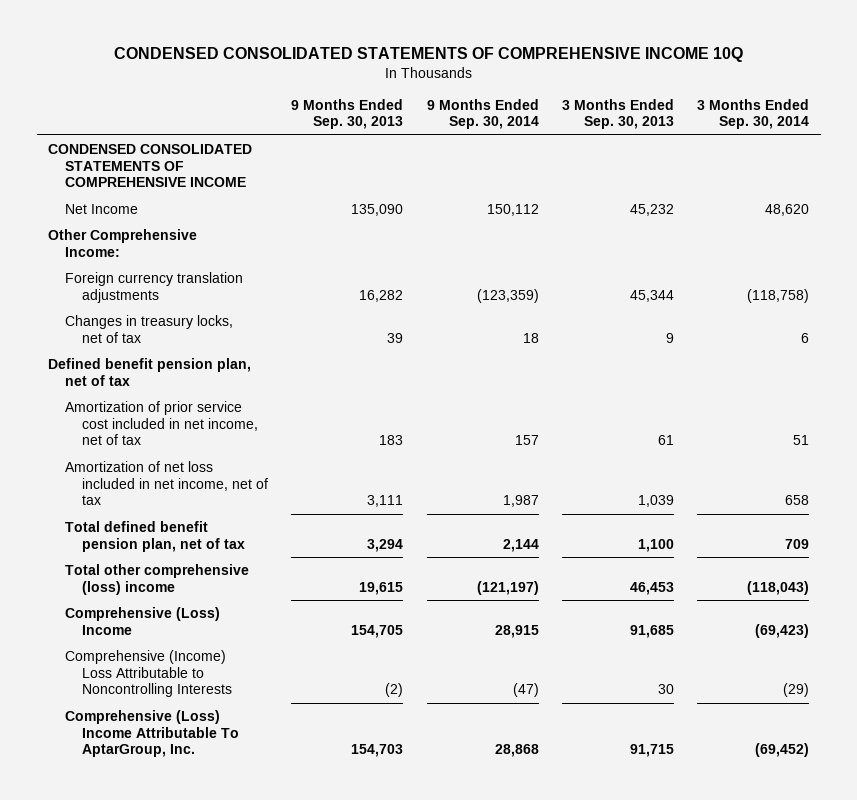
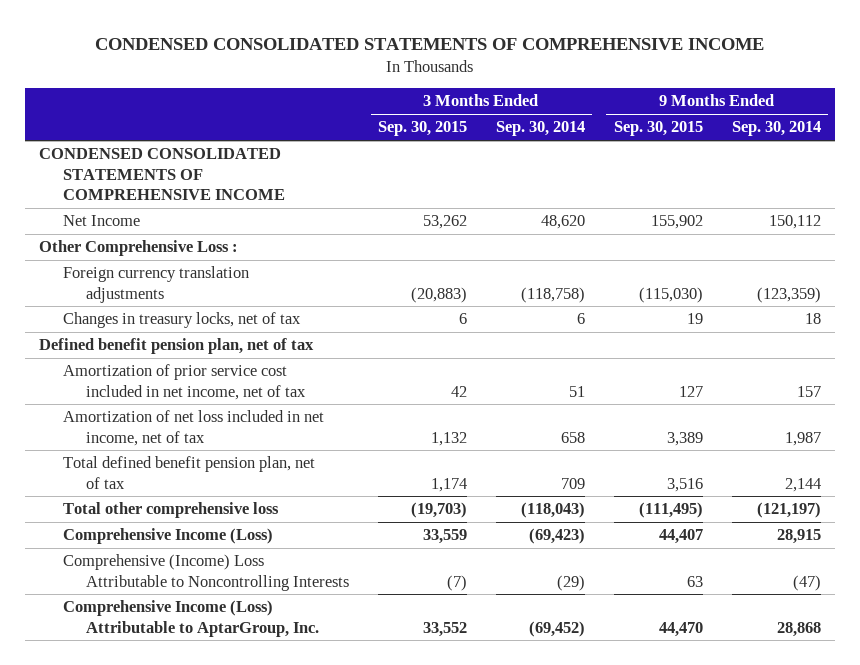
[113,46,743,62] CONDENSED CONSOLIDATED STATEMENTS OF COMPREHENSIVE INCOME 10Q -> [94,37,764,50] CONDENSED CONSOLIDATED STATEMENTS OF COMPREHENSIVE INCOME
[291,98,404,130] 9 Months Ended Sep. 30, 2013 -> none
[561,98,674,130] 3 Months Ended Sep. 30, 2013 -> none
none -> [377,121,467,137] Sep. 30, 2015
none -> [613,121,703,137] Sep. 30, 2015
[48,229,198,257] Other Comprehensive Income: -> [39,240,239,257] Other Comprehensive Loss :
[65,564,250,595] Total other comprehensive (loss) income -> [62,502,279,519] Total other comprehensive loss
[65,607,221,635] Comprehensive (Loss) Income -> [62,528,273,545] Comprehensive Income (Loss)
[65,710,240,758] Comprehensive (Loss) Income Attributable To AptarGroup, Inc. -> [62,600,319,637] Comprehensive Income (Loss) Attributable to AptarGroup, Inc.

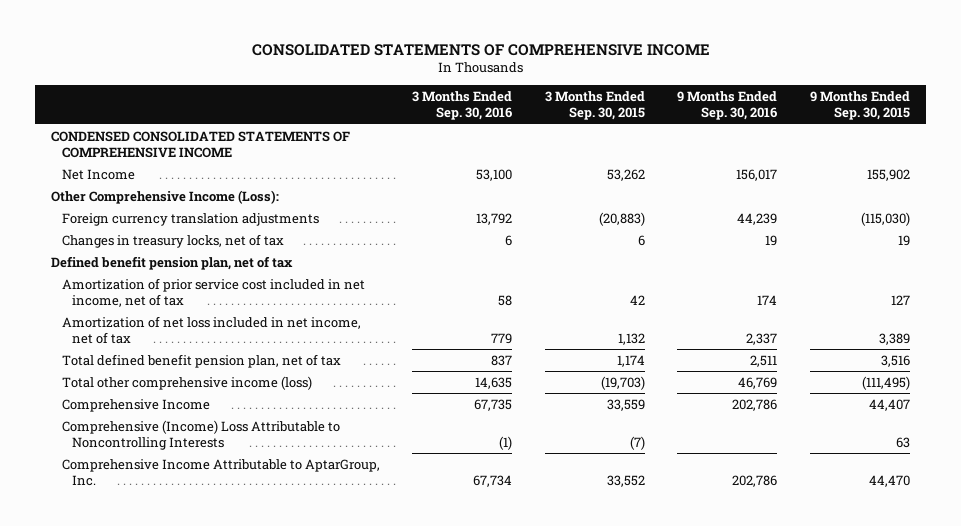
[94,37,764,50] CONDENSED CONSOLIDATED STATEMENTS OF COMPREHENSIVE INCOME -> [251,43,710,56] CONSOLIDATED STATEMENTS OF COMPREHENSIVE INCOME
[495,121,585,137] Sep. 30, 2014 -> none
[731,121,821,137] Sep. 30, 2014 -> none
none -> [412,91,513,121] 3 Months Ended Sep. 30, 2016
none -> [677,91,778,121] 9 Months Ended Sep. 30, 2016
[39,240,239,257] Other Comprehensive Loss : -> [51,189,280,204] Other Comprehensive Income (Loss):
[62,502,279,519] Total other comprehensive loss -> [61,375,312,390] Total other comprehensive income (loss)
[62,528,273,545] Comprehensive Income (Loss) -> [61,398,210,412] Comprehensive Income
[62,600,319,637] Comprehensive Income (Loss) Attributable to AptarGroup, Inc. -> [61,458,380,486] Comprehensive Income Attributable to AptarGroup, Inc.

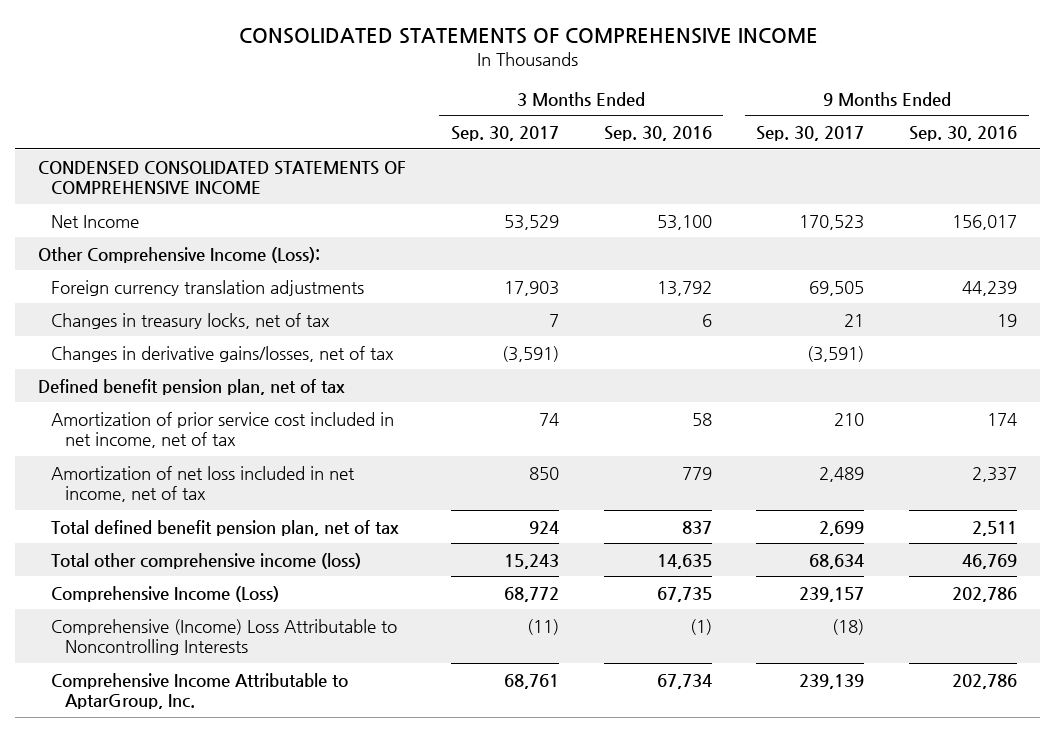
[544,91,645,121] 3 Months Ended Sep. 30, 2015 -> none
[809,91,910,121] 9 Months Ended Sep. 30, 2015 -> none
none -> [450,126,559,142] Sep. 30, 2017
none -> [756,126,865,142] Sep. 30, 2017
none -> [51,345,395,362] Changes in derivative gains/losses, net of tax
[61,398,210,412] Comprehensive Income -> [51,585,280,602] Comprehensive Income (Loss)

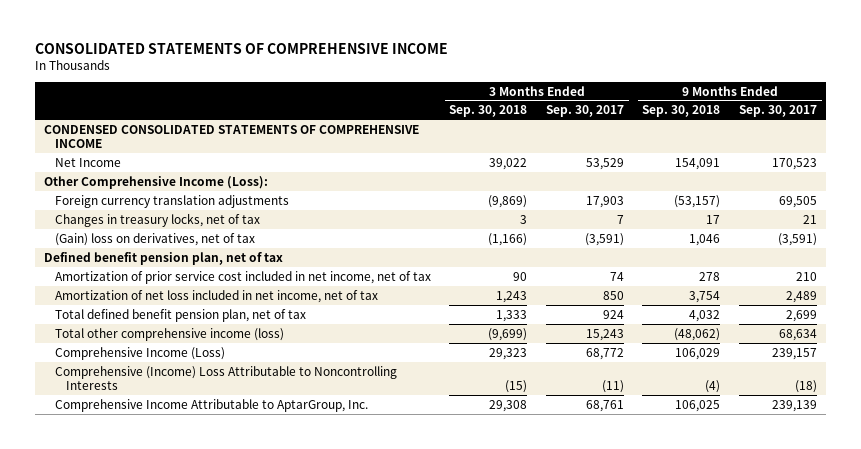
[603,126,712,142] Sep. 30, 2016 -> none
[909,126,1018,142] Sep. 30, 2016 -> none
none -> [449,105,528,118] Sep. 30, 2018
none -> [642,105,721,118] Sep. 30, 2018
[51,345,395,362] Changes in derivative gains/losses, net of tax -> [54,232,255,246] (Gain) loss on derivatives, net of tax

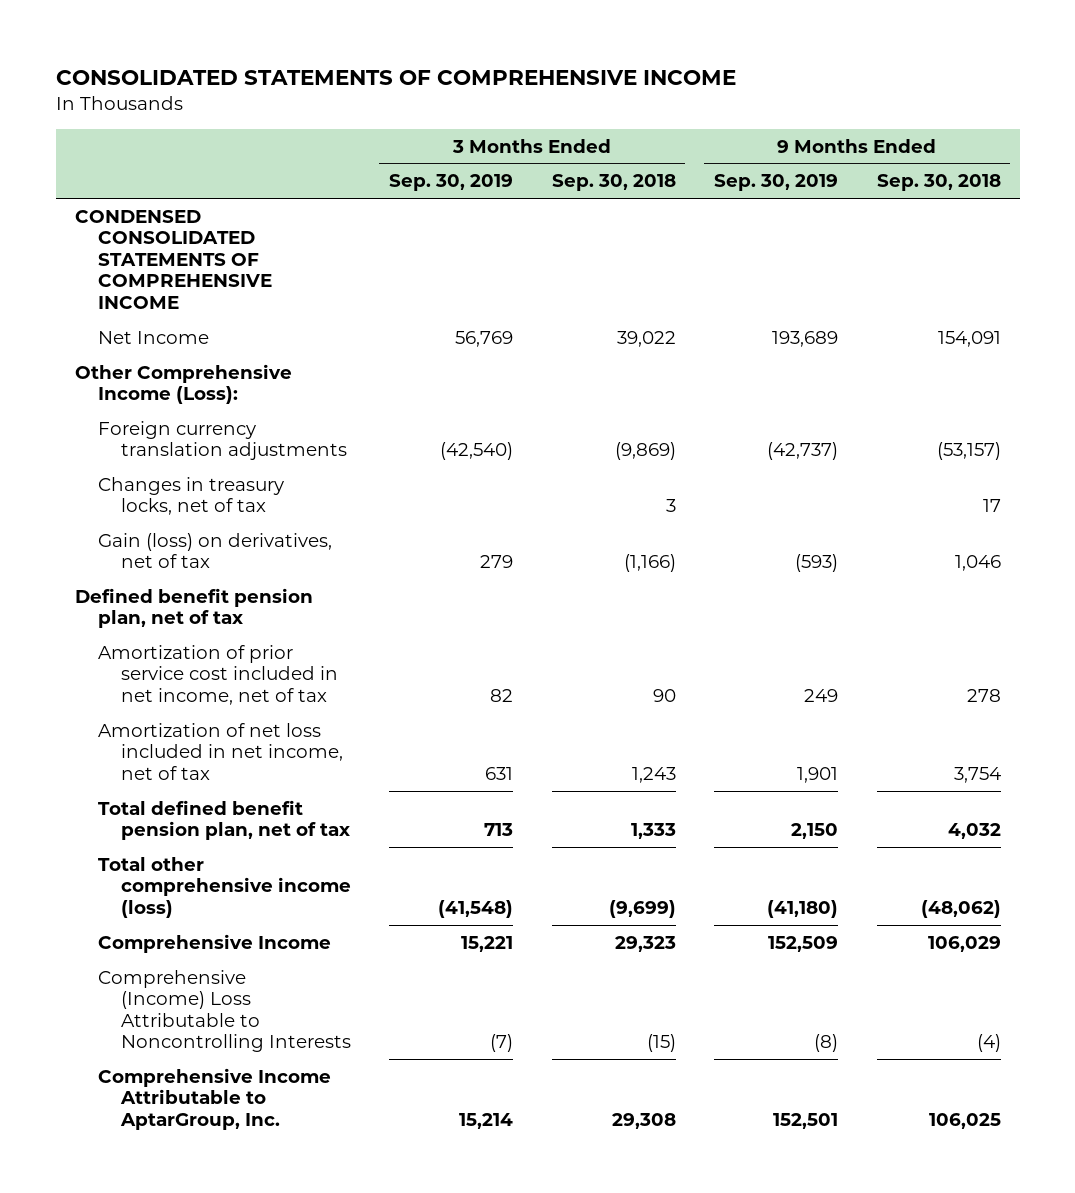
[545,105,624,118] Sep. 30, 2017 -> none
[739,105,818,118] Sep. 30, 2017 -> none
none -> [389,174,514,192] Sep. 30, 2019
none -> [714,174,839,192] Sep. 30, 2019
[54,232,255,246] (Gain) loss on derivatives, net of tax -> [97,532,332,569] Gain (loss) on derivatives, net of tax
[54,346,225,360] Comprehensive Income (Loss) -> [97,933,331,953] Comprehensive Income

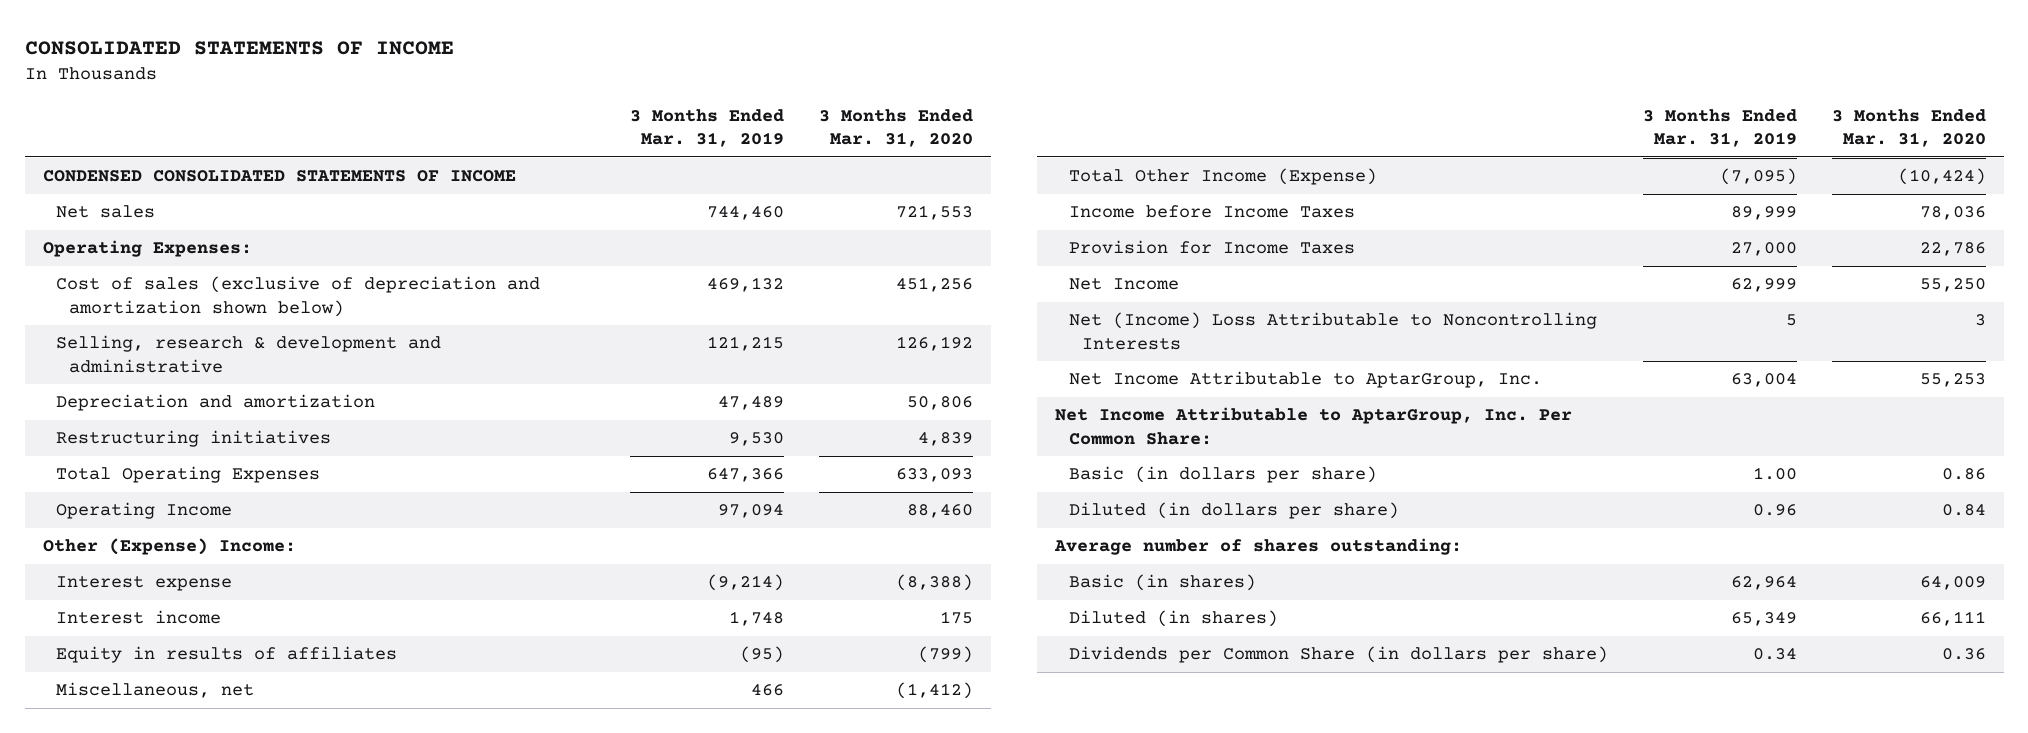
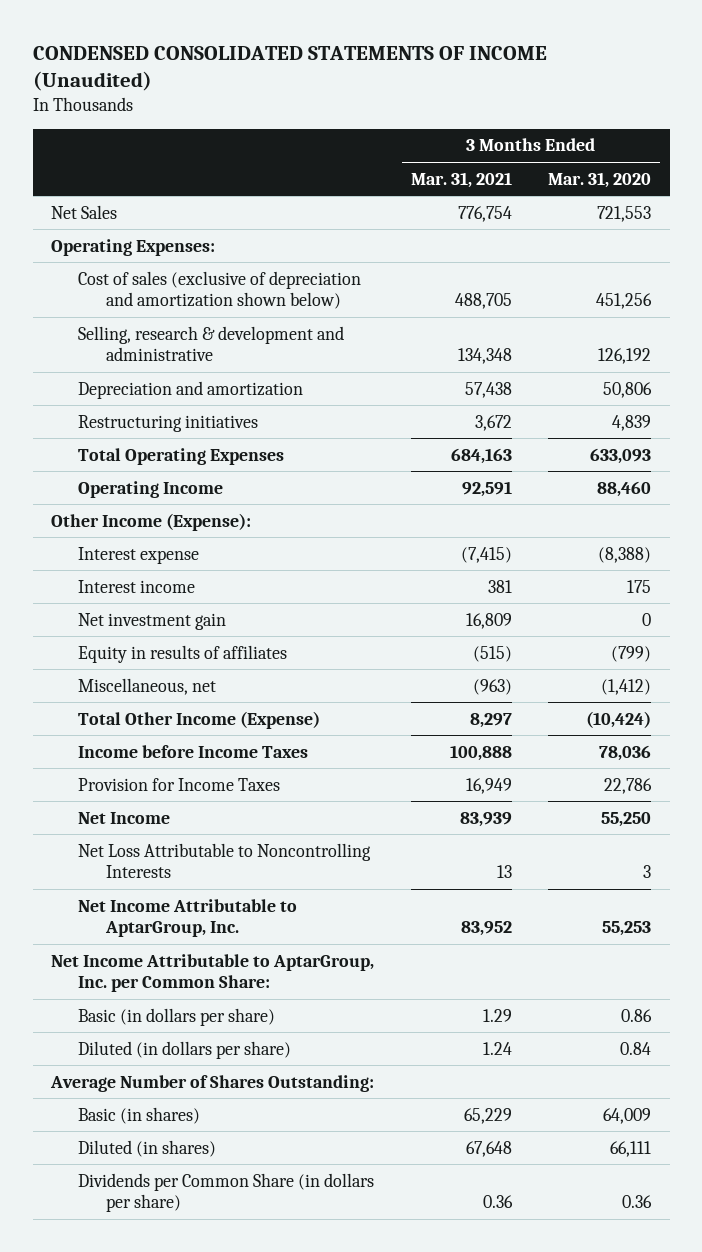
[24,40,454,55] CONSOLIDATED STATEMENTS OF INCOME -> [32,45,547,92] CONDENSED CONSOLIDATED STATEMENTS OF INCOME (Unaudited)
[630,108,785,148] 3 Months Ended Mar. 31, 2019 -> none
none -> [410,171,512,188] Mar. 31, 2021
[42,170,516,183] CONDENSED CONSOLIDATED STATEMENTS OF INCOME -> none
[56,205,156,219] Net sales -> [50,204,117,219] Net Sales
[42,538,296,556] Other (Expense) Income: -> [50,512,251,531] Other Income (Expense):
none -> [78,612,227,630] Net investment gain
[1068,312,1597,350] Net (Income) Loss Attributable to Noncontrolling Interests -> [78,842,372,879] Net Loss Attributable to Noncontrolling Interests
[1055,407,1573,445] Net Income Attributable to AptarGroup, Inc. Per Common Share: -> [50,953,374,993] Net Income Attributable to AptarGroup, Inc. per Common Share:
[1054,538,1463,556] Average number of shares outstanding: -> [49,1074,374,1092] Average Number of Shares Outstanding:

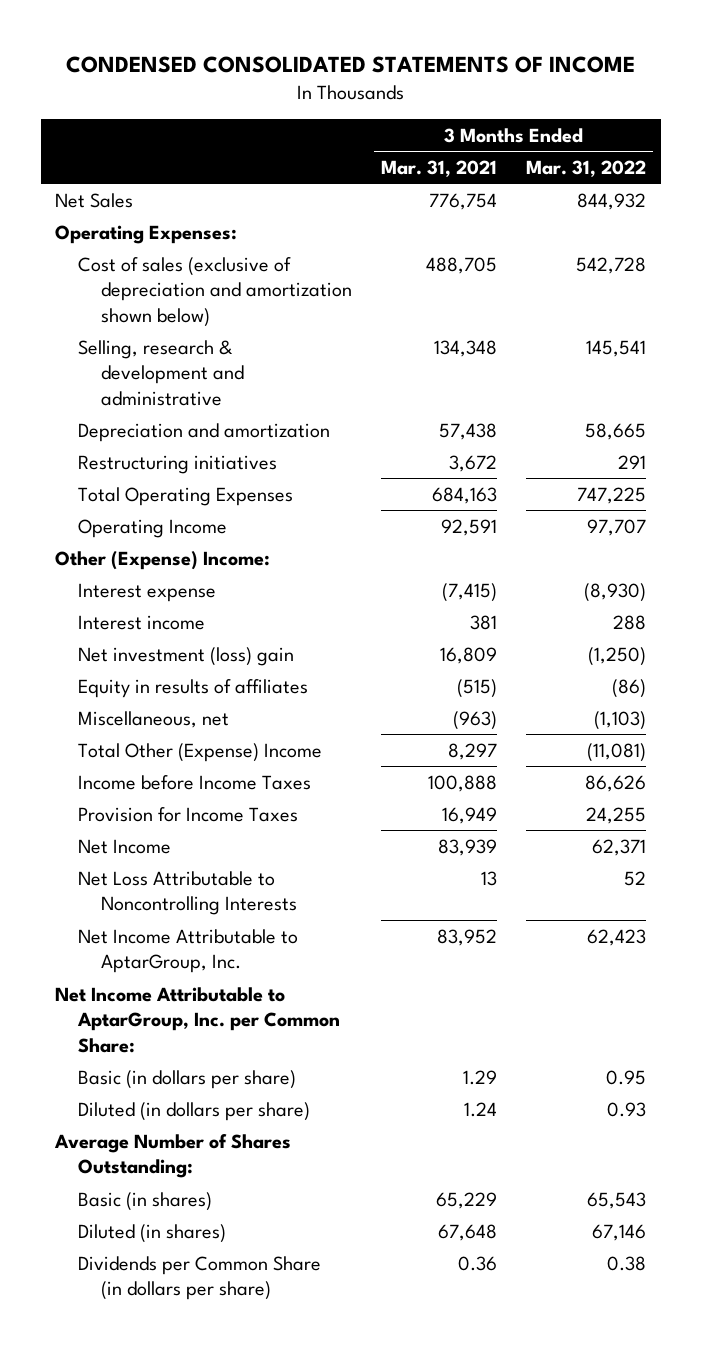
[32,45,547,92] CONDENSED CONSOLIDATED STATEMENTS OF INCOME (Unaudited) -> [65,55,635,73] CONDENSED CONSOLIDATED STATEMENTS OF INCOME
[548,171,652,188] Mar. 31, 2020 -> none
none -> [526,159,647,177] Mar. 31, 2022
[50,512,251,531] Other Income (Expense): -> [55,550,271,570] Other (Expense) Income:
[78,612,227,630] Net investment gain -> [78,646,295,666] Net investment (loss) gain
[78,710,321,729] Total Other Income (Expense) -> [78,742,323,762] Total Other (Expense) Income

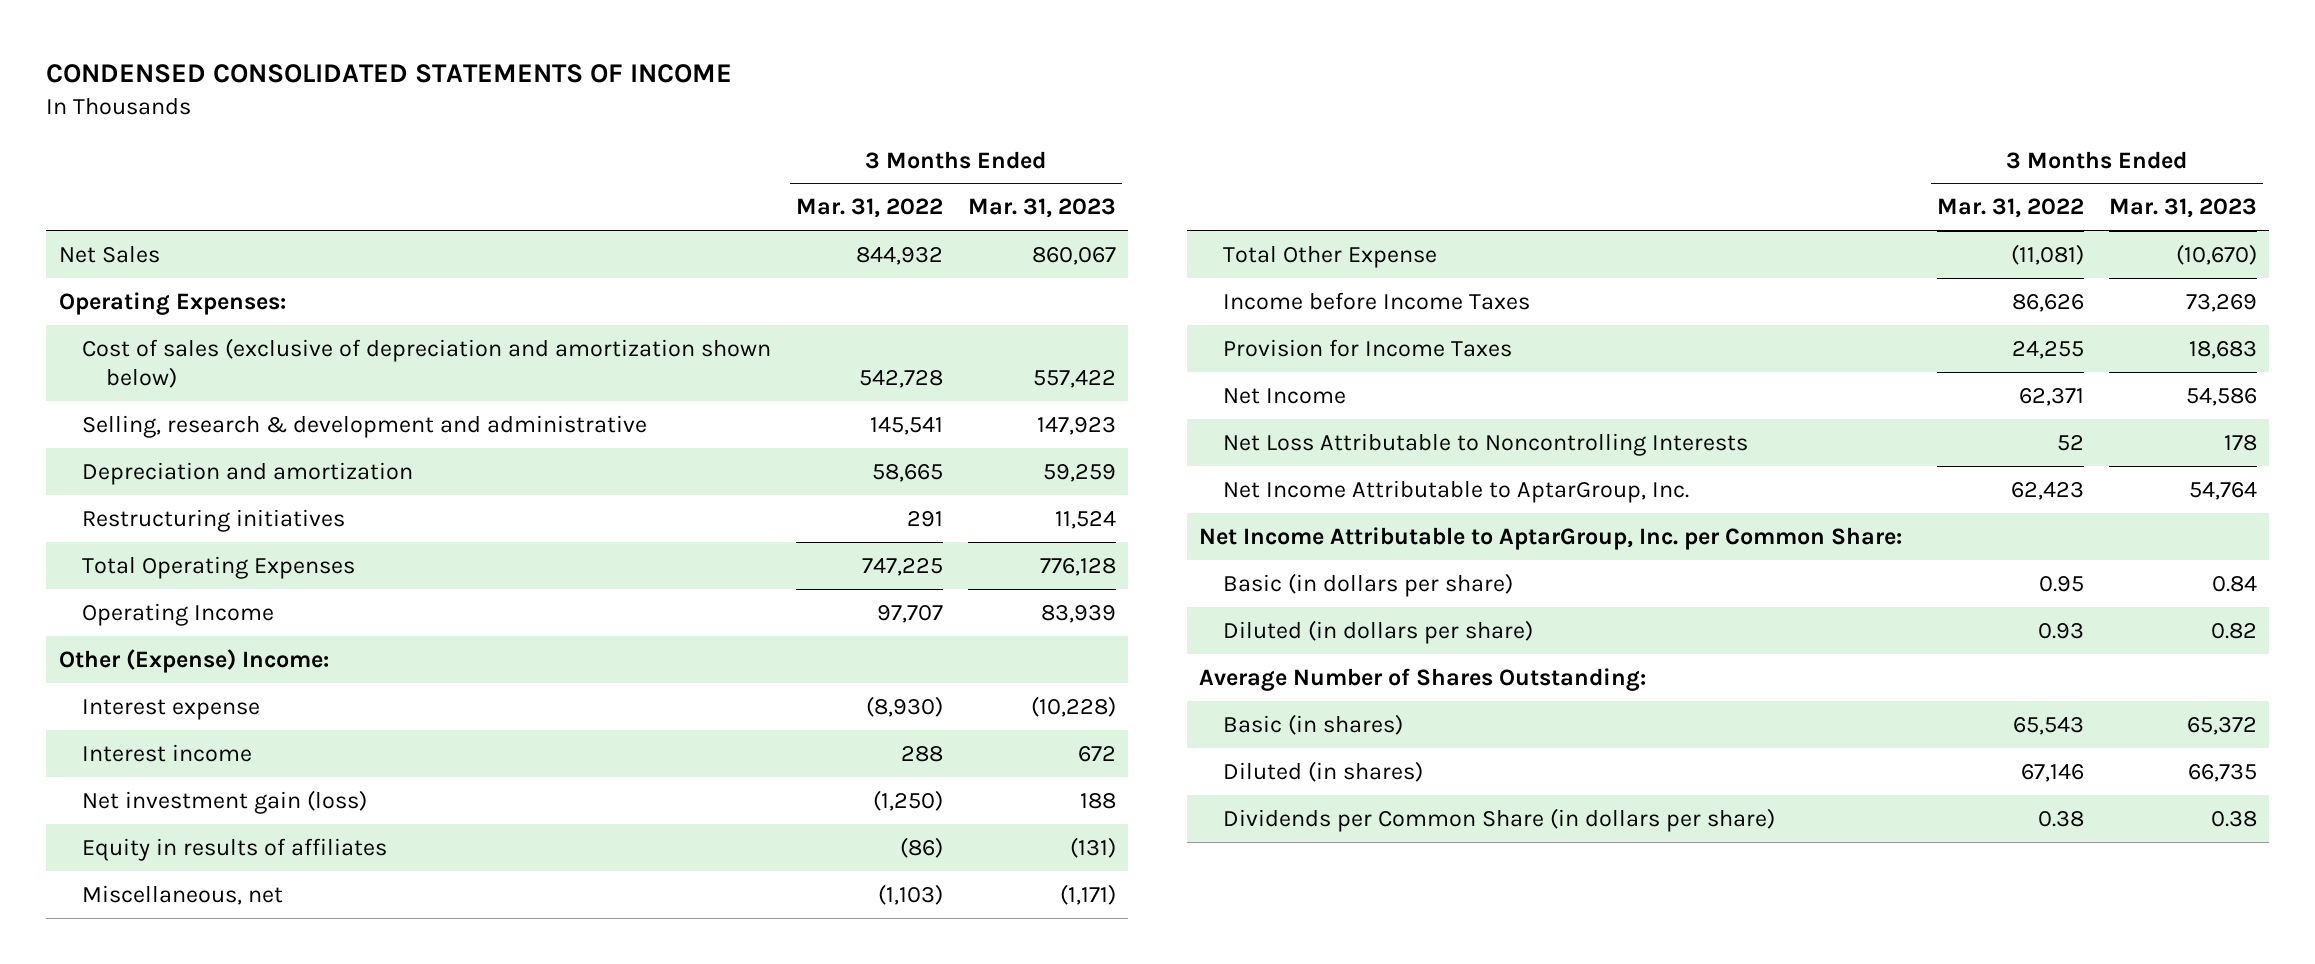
[381,159,498,177] Mar. 31, 2021 -> none
none -> [968,198,1117,219] Mar. 31, 2023
[78,646,295,666] Net investment (loss) gain -> [82,789,368,814] Net investment gain (loss)
[78,742,323,762] Total Other (Expense) Income -> [1223,244,1438,268] Total Other Expense

